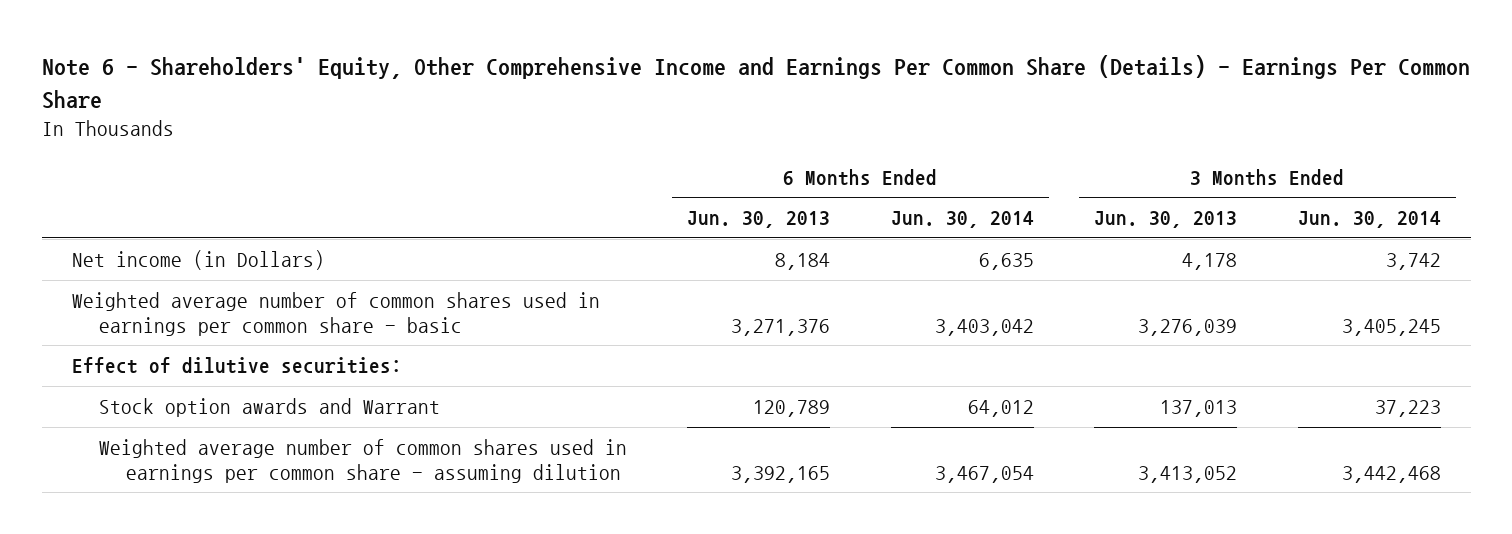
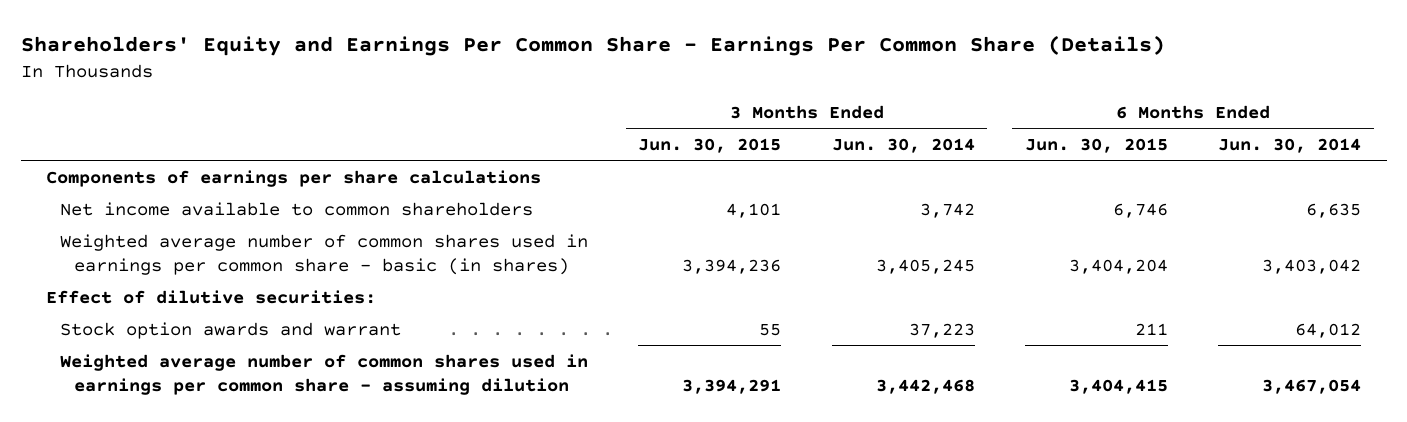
[41,55,1470,109] Note 6 - Shareholders' Equity, Other Comprehensive Income and Earnings Per Common Share (Details) - Earnings Per Common Share -> [20,34,1165,56] Shareholders' Equity and Earnings Per Common Share - Earnings Per Common Share (Details)
[687,211,831,229] Jun. 30, 2013 -> none
[1094,211,1238,229] Jun. 30, 2013 -> none
none -> [638,137,782,153] Jun. 30, 2015
none -> [1025,137,1169,153] Jun. 30, 2015
none -> [46,169,542,187] Components of earnings per share calculations
[71,250,325,271] Net income (in Dollars) -> [60,201,534,216] Net income available to common shareholders
[71,292,600,336] Weighted average number of common shares used in earnings per common share - basic -> [60,233,589,276] Weighted average number of common shares used in earnings per common share - basic (in shares)
[98,398,440,418] Stock option awards and Warrant -> [60,321,402,339] Stock option awards and warrant

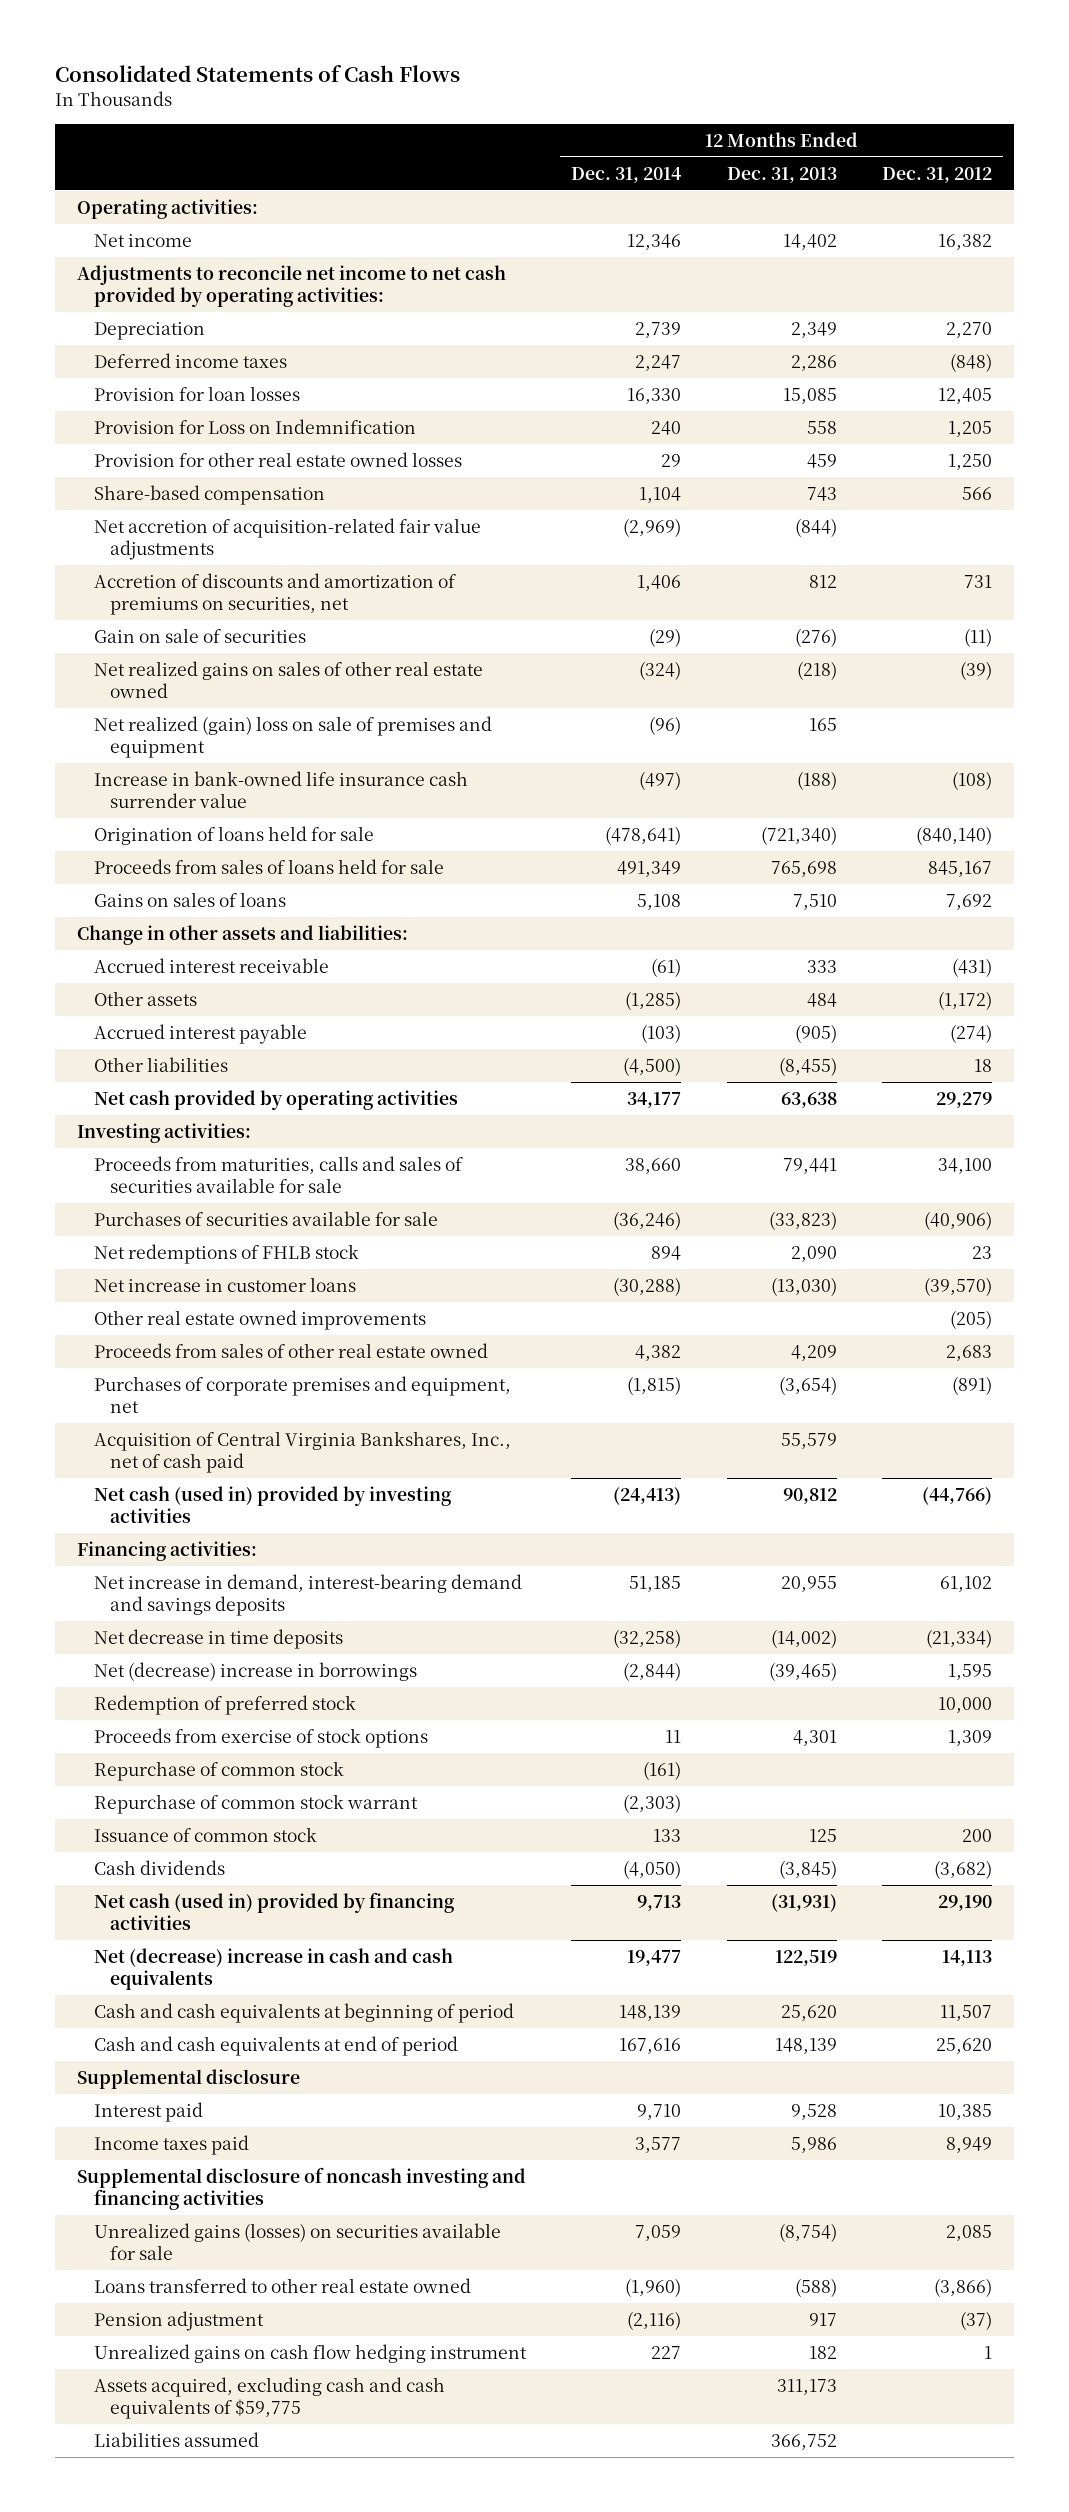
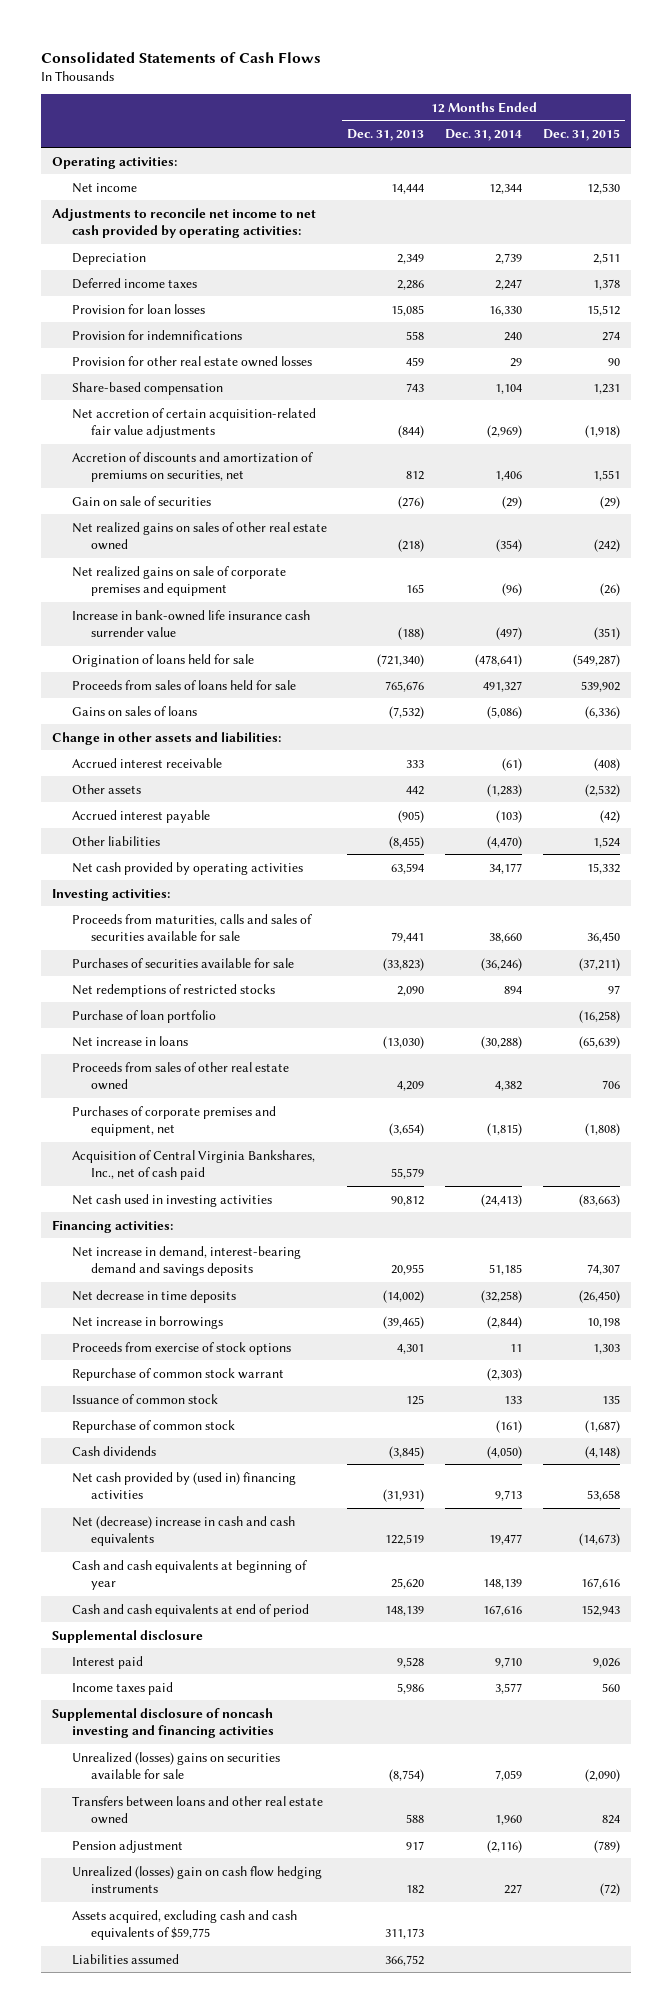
[881,166,992,183] Dec. 31, 2012 -> none
none -> [543,129,621,142] Dec. 31, 2015
[627,233,682,250] 12,346 -> [489,183,523,194] 12,344
[782,233,837,250] 14,402 -> [391,183,425,194] 14,444
[93,418,416,434] Provision for Loss on Indemnification -> [71,329,242,340] Provision for indemnifications
[93,517,481,560] Net accretion of acquisition-related fair value adjustments -> [71,407,316,439] Net accretion of certain acquisition-related fair value adjustments
[639,660,682,680] (324) -> [496,539,523,553] (354)
[93,715,492,758] Net realized (gain) loss on sale of premises and equipment -> [71,565,286,597] Net realized gains on sale of corporate premises and equipment
[617,860,682,877] 491,349 -> [483,680,523,692] 491,327
[770,860,837,877] 765,698 -> [385,680,425,692] 765,676
[637,893,682,910] 5,108 -> [487,705,523,719] (5,086)
[792,893,837,910] 7,510 -> [389,705,425,719] (7,532)
[625,990,682,1010] (1,285) -> [487,783,523,797] (1,283)
[806,992,837,1007] 484 -> [406,785,425,795] 442
[623,1056,682,1076] (4,500) -> [487,835,523,849] (4,470)
[780,1091,837,1108] 63,638 -> [391,862,425,874] 63,594
[93,1309,426,1330] Other real estate owned improvements -> none
[93,1243,359,1264] Net redemptions of FHLB stock -> [71,983,275,997] Net redemptions of restricted stocks
none -> [71,1009,216,1023] Purchase of loan portfolio
[93,1276,356,1292] Net increase in customer loans -> [71,1035,188,1047] Net increase in loans
[93,1485,452,1523] Net cash (used in) provided by investing activities -> [71,1193,272,1207] Net cash used in investing activities
[93,1694,356,1715] Redemption of preferred stock -> none
[93,1661,417,1681] Net (decrease) increase in borrowings -> [71,1315,223,1329] Net increase in borrowings
[93,1760,344,1781] Repurchase of common stock -> [71,1419,235,1433] Repurchase of common stock
[93,1891,455,1930] Net cash (used in) provided by financing activities -> [71,1471,296,1500] Net cash provided by (used in) financing activities
[93,2002,514,2023] Cash and cash equivalents at beginning of period -> [71,1559,307,1591] Cash and cash equivalents at beginning of year
[93,2222,501,2260] Unrealized gains (losses) on securities available for sale -> [71,1751,280,1780] Unrealized (losses) gains on securities available for sale
[93,2277,471,2293] Loans transferred to other real estate owned -> [71,1795,323,1825] Transfers between loans and other real estate owned
[625,2277,682,2297] (1,960) -> [495,1815,523,1826] 1,960
[794,2277,837,2297] (588) -> [406,1814,425,1824] 588
[93,2343,527,2363] Unrealized gains on cash flow hedging instrument -> [71,1865,322,1894] Unrealized (losses) gain on cash flow hedging instruments

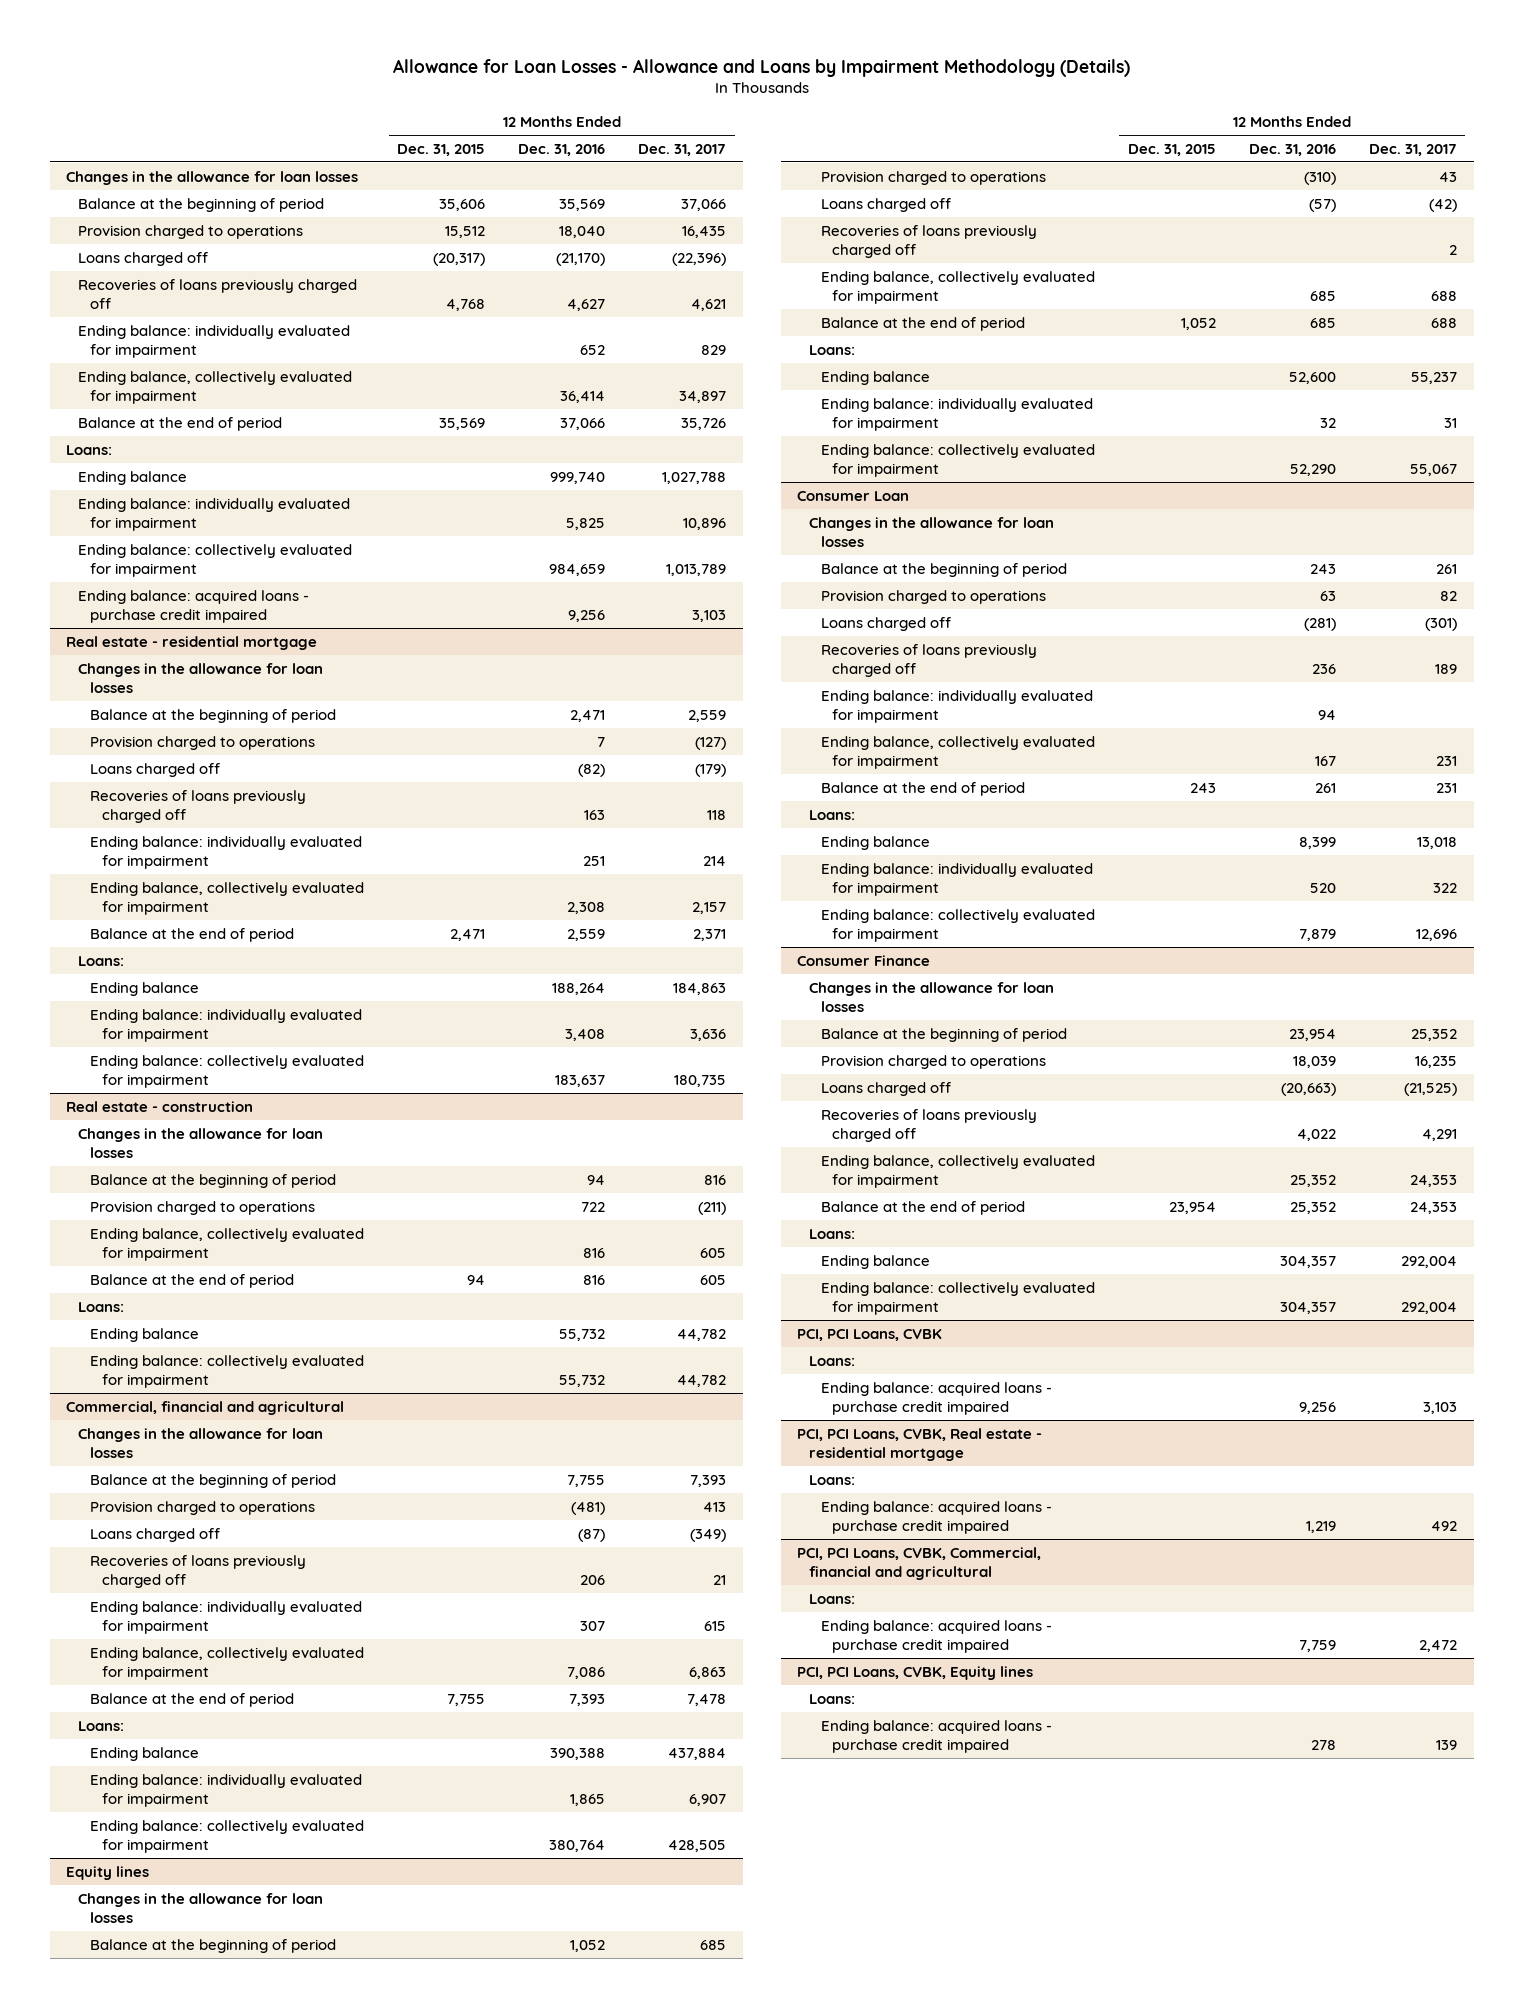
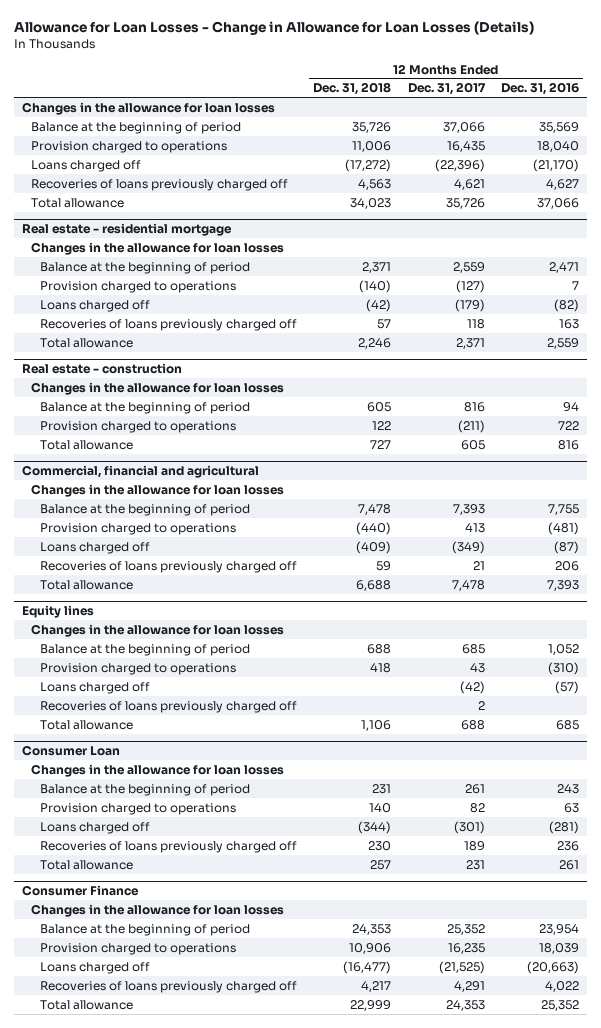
[392,59,1130,78] Allowance for Loan Losses - Allowance and Loans by Impairment Methodology (Details) -> [13,21,534,36] Allowance for Loan Losses - Change in Allowance for Loan Losses (Details)
[397,143,486,156] Dec. 31, 2015 -> none
none -> [313,82,392,96] Dec. 31, 2018
[78,324,351,358] Ending balance: individually evaluated for impairment -> none
[78,370,353,404] Ending balance, collectively evaluated for impairment -> none
[66,444,113,455] Loans: -> none
[78,470,188,485] Ending balance -> none
[78,497,351,531] Ending balance: individually evaluated for impairment -> none
[78,543,353,577] Ending balance: collectively evaluated for impairment -> none
[78,589,310,623] Ending balance: acquired loans - purchase credit impaired -> none
[78,416,283,431] Balance at the end of period -> [30,197,124,208] Total allowance
[89,835,362,869] Ending balance: individually evaluated for impairment -> none
[89,881,364,915] Ending balance, collectively evaluated for impairment -> none
[78,955,125,966] Loans: -> none
[89,981,199,996] Ending balance -> none
[89,1008,362,1042] Ending balance: individually evaluated for impairment -> none
[89,1054,364,1088] Ending balance: collectively evaluated for impairment -> none
[89,927,294,942] Balance at the end of period -> [39,337,133,348] Total allowance
[89,1227,364,1261] Ending balance, collectively evaluated for impairment -> none
[78,1301,125,1312] Loans: -> none
[89,1327,199,1342] Ending balance -> none
[89,1354,364,1388] Ending balance: collectively evaluated for impairment -> none
[89,1273,294,1288] Balance at the end of period -> [39,439,133,450] Total allowance
[89,1600,362,1634] Ending balance: individually evaluated for impairment -> none
[89,1646,364,1680] Ending balance, collectively evaluated for impairment -> none
[78,1720,125,1731] Loans: -> none
[89,1746,199,1761] Ending balance -> none
[89,1773,362,1807] Ending balance: individually evaluated for impairment -> none
[89,1819,364,1853] Ending balance: collectively evaluated for impairment -> none
[89,1692,294,1707] Balance at the end of period -> [39,579,133,590] Total allowance
[820,270,1095,304] Ending balance, collectively evaluated for impairment -> none
[808,344,855,355] Loans: -> none
[820,370,930,385] Ending balance -> none
[820,397,1093,431] Ending balance: individually evaluated for impairment -> none
[820,443,1095,477] Ending balance: collectively evaluated for impairment -> none
[820,316,1025,331] Balance at the end of period -> [39,719,133,730] Total allowance
[820,689,1093,723] Ending balance: individually evaluated for impairment -> none
[820,735,1095,769] Ending balance, collectively evaluated for impairment -> none
[808,809,855,820] Loans: -> none
[820,835,930,850] Ending balance -> none
[820,862,1093,896] Ending balance: individually evaluated for impairment -> none
[820,908,1095,942] Ending balance: collectively evaluated for impairment -> none
[820,781,1025,796] Balance at the end of period -> [39,859,133,870] Total allowance
[820,1154,1095,1188] Ending balance, collectively evaluated for impairment -> none
[808,1228,855,1239] Loans: -> none
[820,1254,930,1269] Ending balance -> none
[820,1281,1095,1315] Ending balance: collectively evaluated for impairment -> none
[797,1328,943,1341] PCI, PCI Loans, CVBK -> none
[808,1355,855,1366] Loans: -> none
[820,1381,1052,1415] Ending balance: acquired loans - purchase credit impaired -> none
[797,1427,1043,1461] PCI, PCI Loans, CVBK, Real estate - residential mortgage -> none
[808,1474,855,1485] Loans: -> none
[820,1500,1052,1534] Ending balance: acquired loans - purchase credit impaired -> none
[797,1546,1042,1580] PCI, PCI Loans, CVBK, Commercial, financial and agricultural -> none
[808,1593,855,1604] Loans: -> none
[820,1619,1052,1653] Ending balance: acquired loans - purchase credit impaired -> none
[797,1665,1034,1680] PCI, PCI Loans, CVBK, Equity lines -> none
[808,1693,855,1704] Loans: -> none
[820,1719,1052,1753] Ending balance: acquired loans - purchase credit impaired -> none
[820,1200,1025,1215] Balance at the end of period -> [39,999,133,1010] Total allowance

